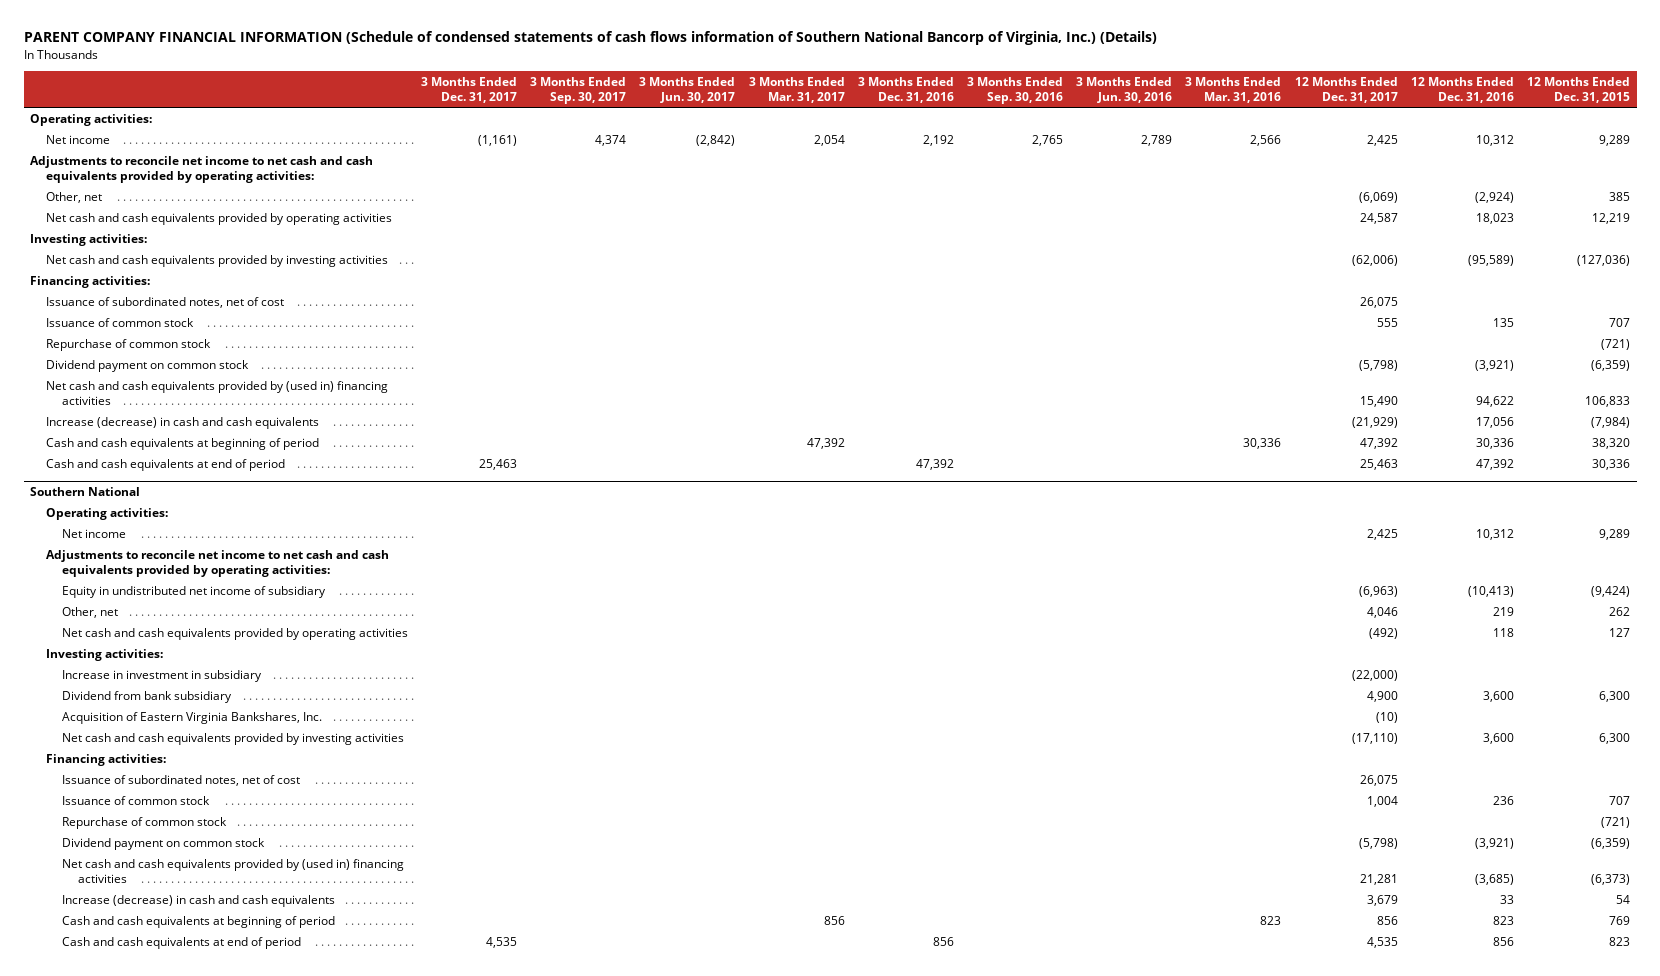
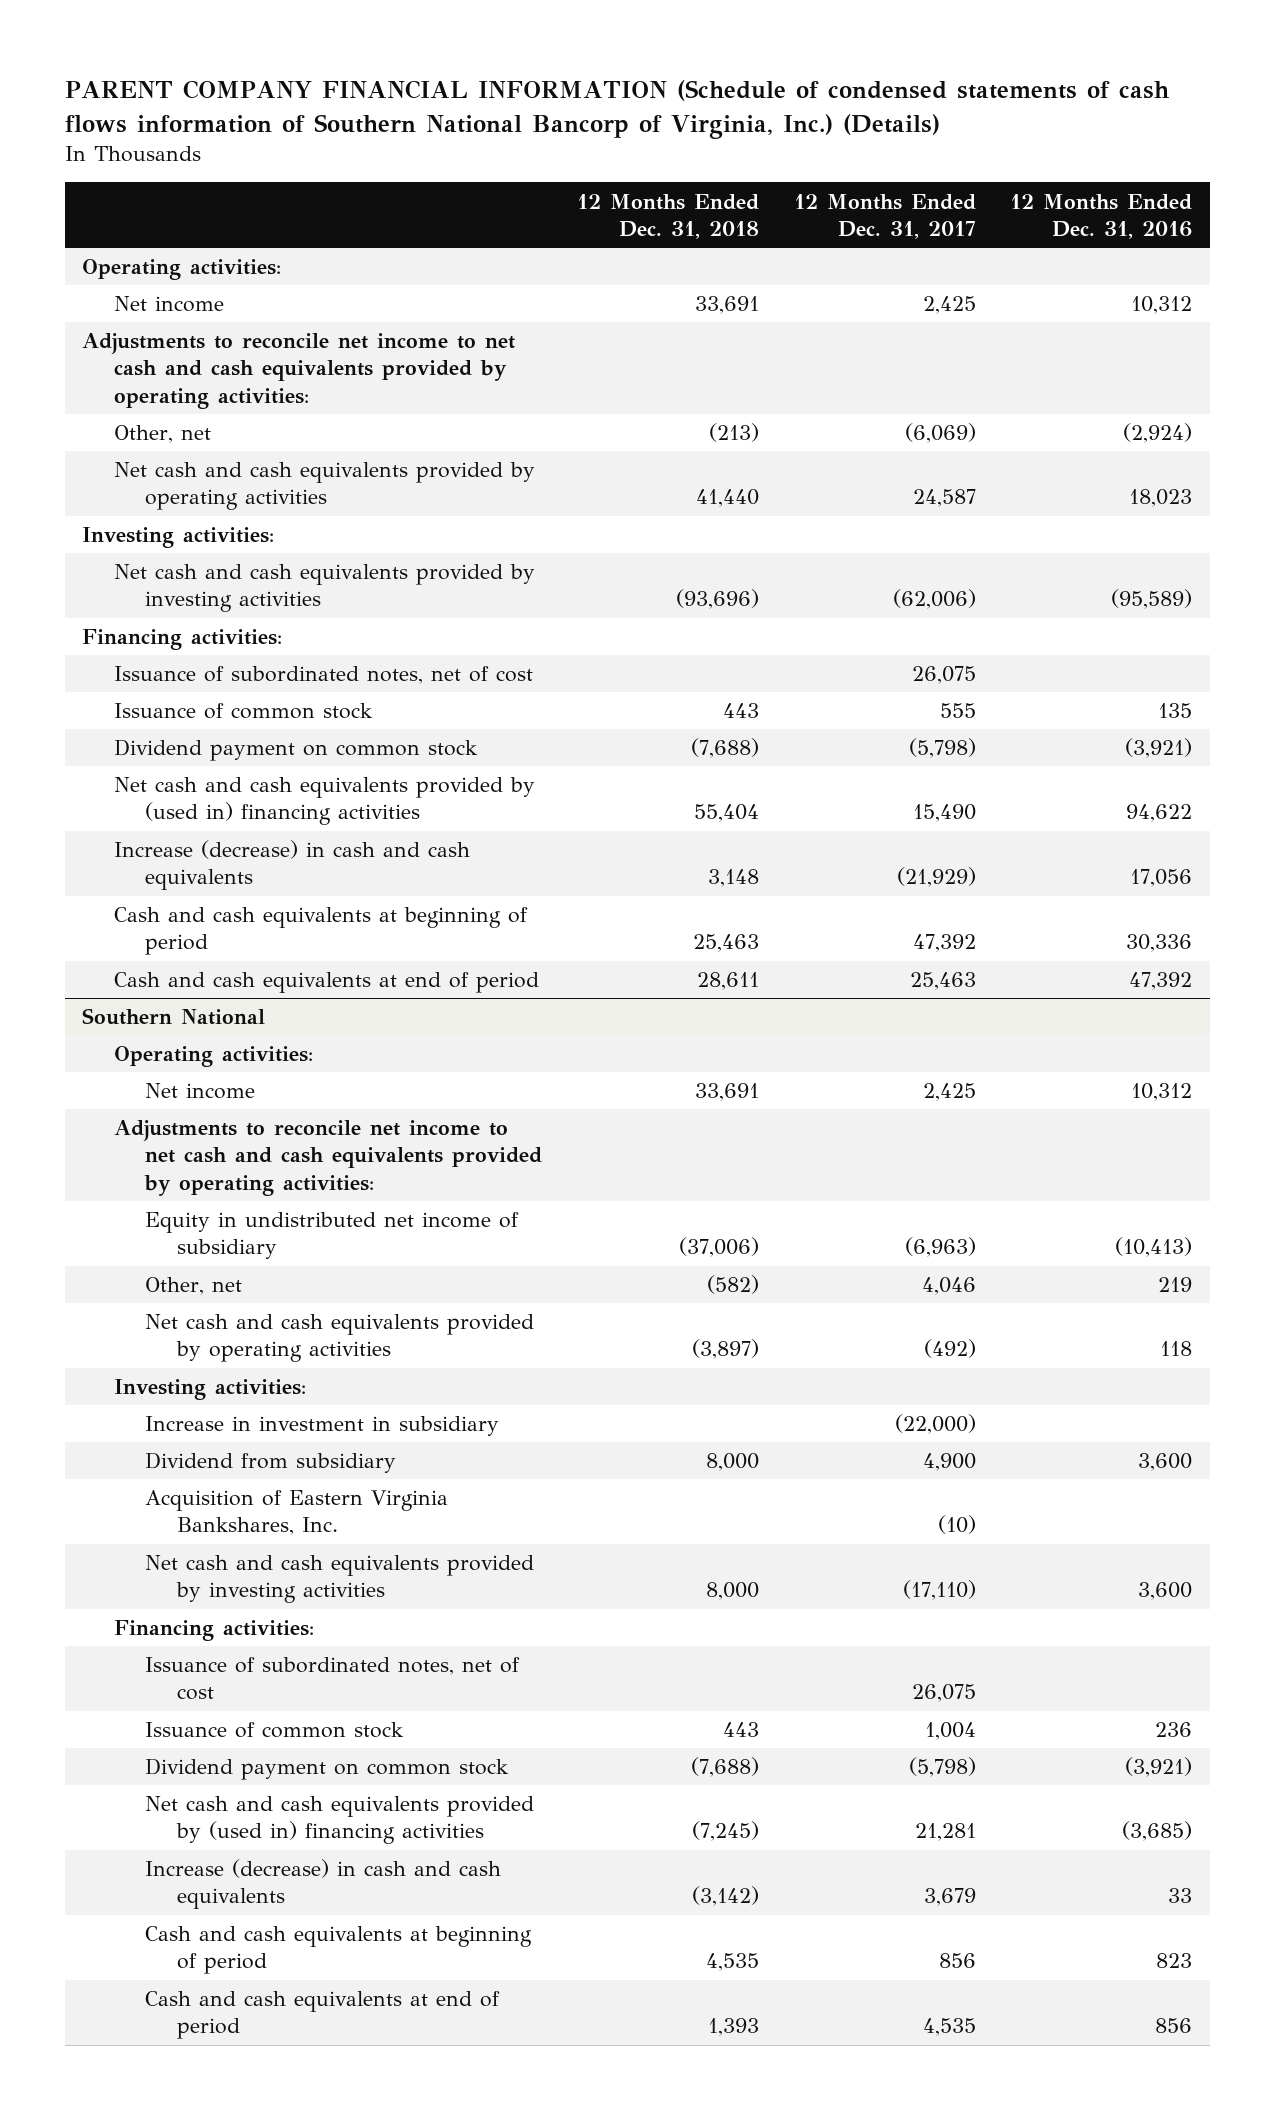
[421,76,518,104] 3 Months Ended Dec. 31, 2017 -> none
[530,76,627,105] 3 Months Ended Sep. 30, 2017 -> none
[639,76,736,104] 3 Months Ended Jun. 30, 2017 -> none
[748,76,845,104] 3 Months Ended Mar. 31, 2017 -> none
[857,76,954,104] 3 Months Ended Dec. 31, 2016 -> none
[967,76,1064,105] 3 Months Ended Sep. 30, 2016 -> none
[1076,76,1173,104] 3 Months Ended Jun. 30, 2016 -> none
[1185,76,1282,104] 3 Months Ended Mar. 31, 2016 -> none
[1527,76,1631,104] 12 Months Ended Dec. 31, 2015 -> none
none -> [576,193,759,239] 12 Months Ended Dec. 31, 2018
[46,338,212,351] Repurchase of common stock -> none
[61,690,232,703] Dividend from bank subsidiary -> [145,1452,397,1474] Dividend from subsidiary
[61,816,227,829] Repurchase of common stock -> none

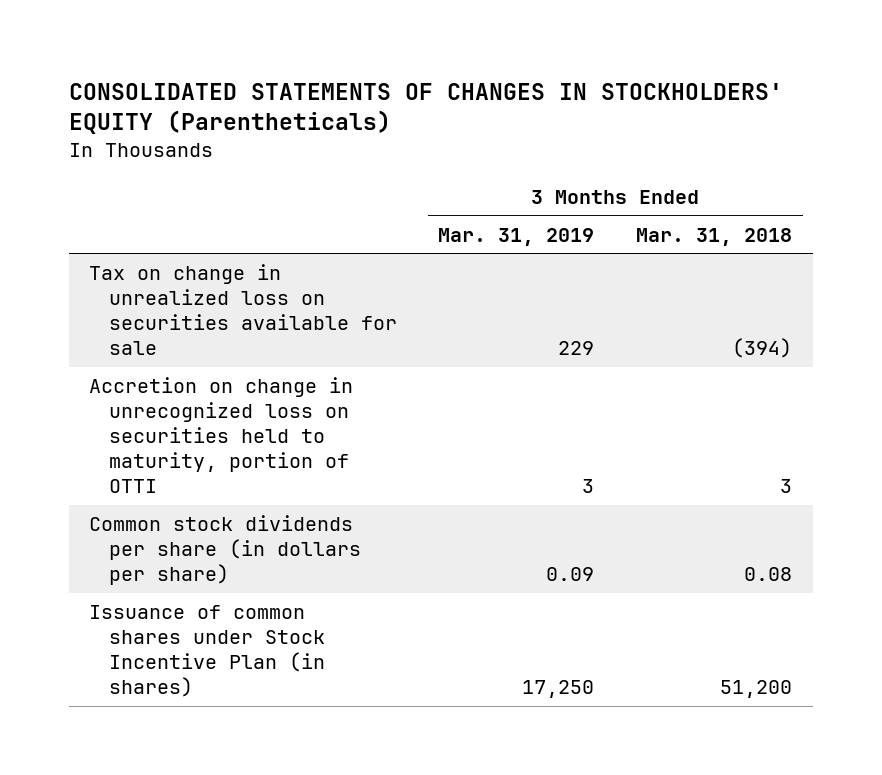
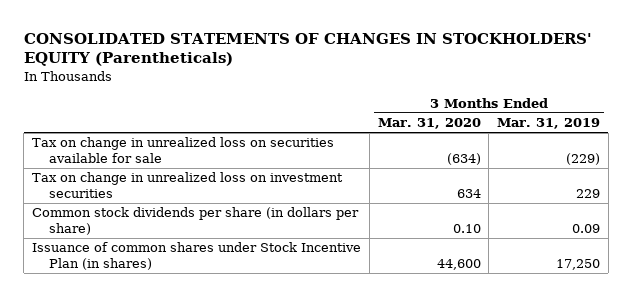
[636,227,793,246] Mar. 31, 2018 -> none
none -> [377,118,481,130] Mar. 31, 2020
[89,377,354,494] Accretion on change in unrecognized loss on securities held to maturity, portion of OTTI -> none
[558,341,595,356] 229 -> [566,153,601,166] (229)
none -> [32,172,344,199] Tax on change in unrealized loss on investment securities

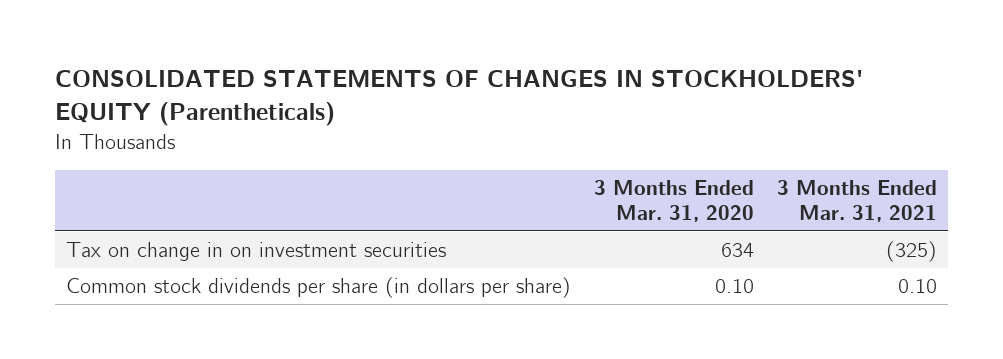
[497,118,601,130] Mar. 31, 2019 -> none
none -> [776,180,937,223] 3 Months Ended Mar. 31, 2021
[32,137,335,164] Tax on change in unrealized loss on securities available for sale -> none
[32,172,344,199] Tax on change in unrealized loss on investment securities -> [66,242,447,262] Tax on change in on investment securities
[32,242,362,271] Issuance of common shares under Stock Incentive Plan (in shares) -> none

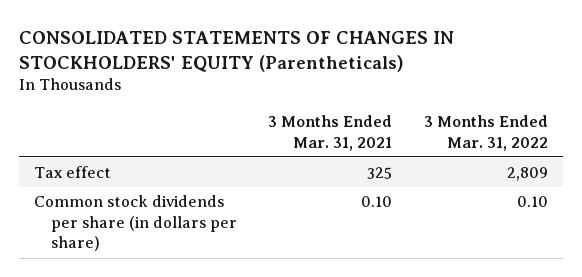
[593,180,754,223] 3 Months Ended Mar. 31, 2020 -> none
none -> [423,114,548,151] 3 Months Ended Mar. 31, 2022
[66,242,447,262] Tax on change in on investment securities -> none
none -> [34,166,112,179] Tax effect

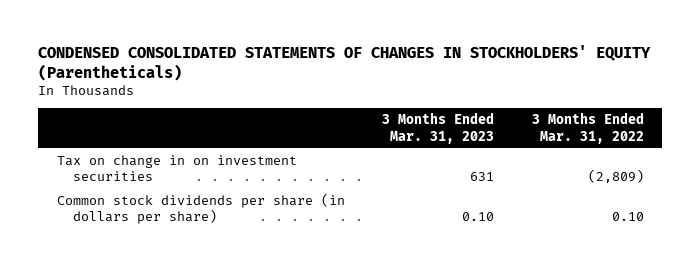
[18,30,454,72] CONSOLIDATED STATEMENTS OF CHANGES IN STOCKHOLDERS' EQUITY (Parentheticals) -> [37,44,651,81] CONDENSED CONSOLIDATED STATEMENTS OF CHANGES IN STOCKHOLDERS' EQUITY (Parentheticals)
[268,114,393,151] 3 Months Ended Mar. 31, 2021 -> none
none -> [382,112,495,144] 3 Months Ended Mar. 31, 2023
[34,166,112,179] Tax effect -> none
none -> [56,155,297,182] Tax on change in on investment securities

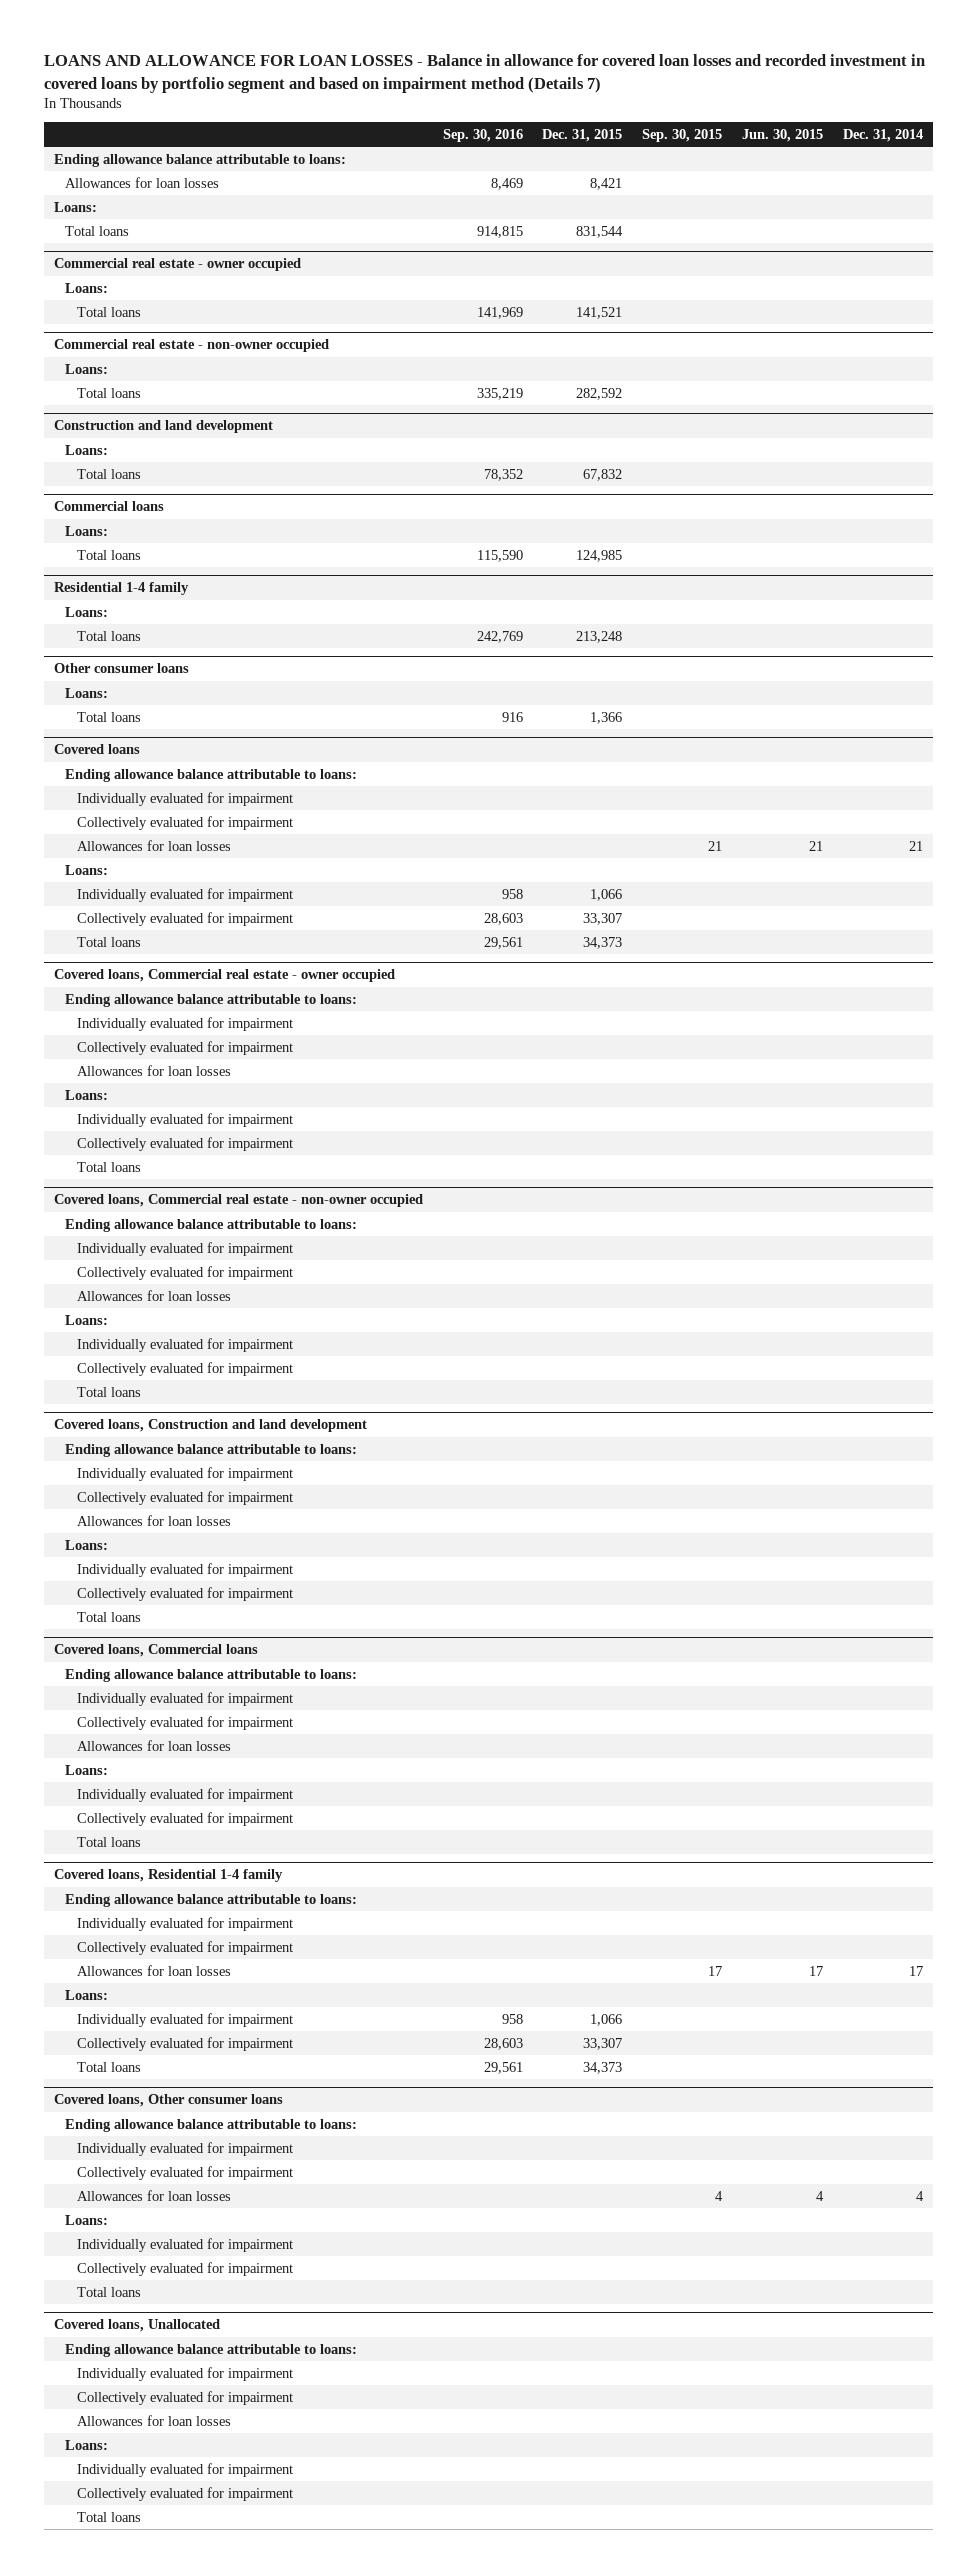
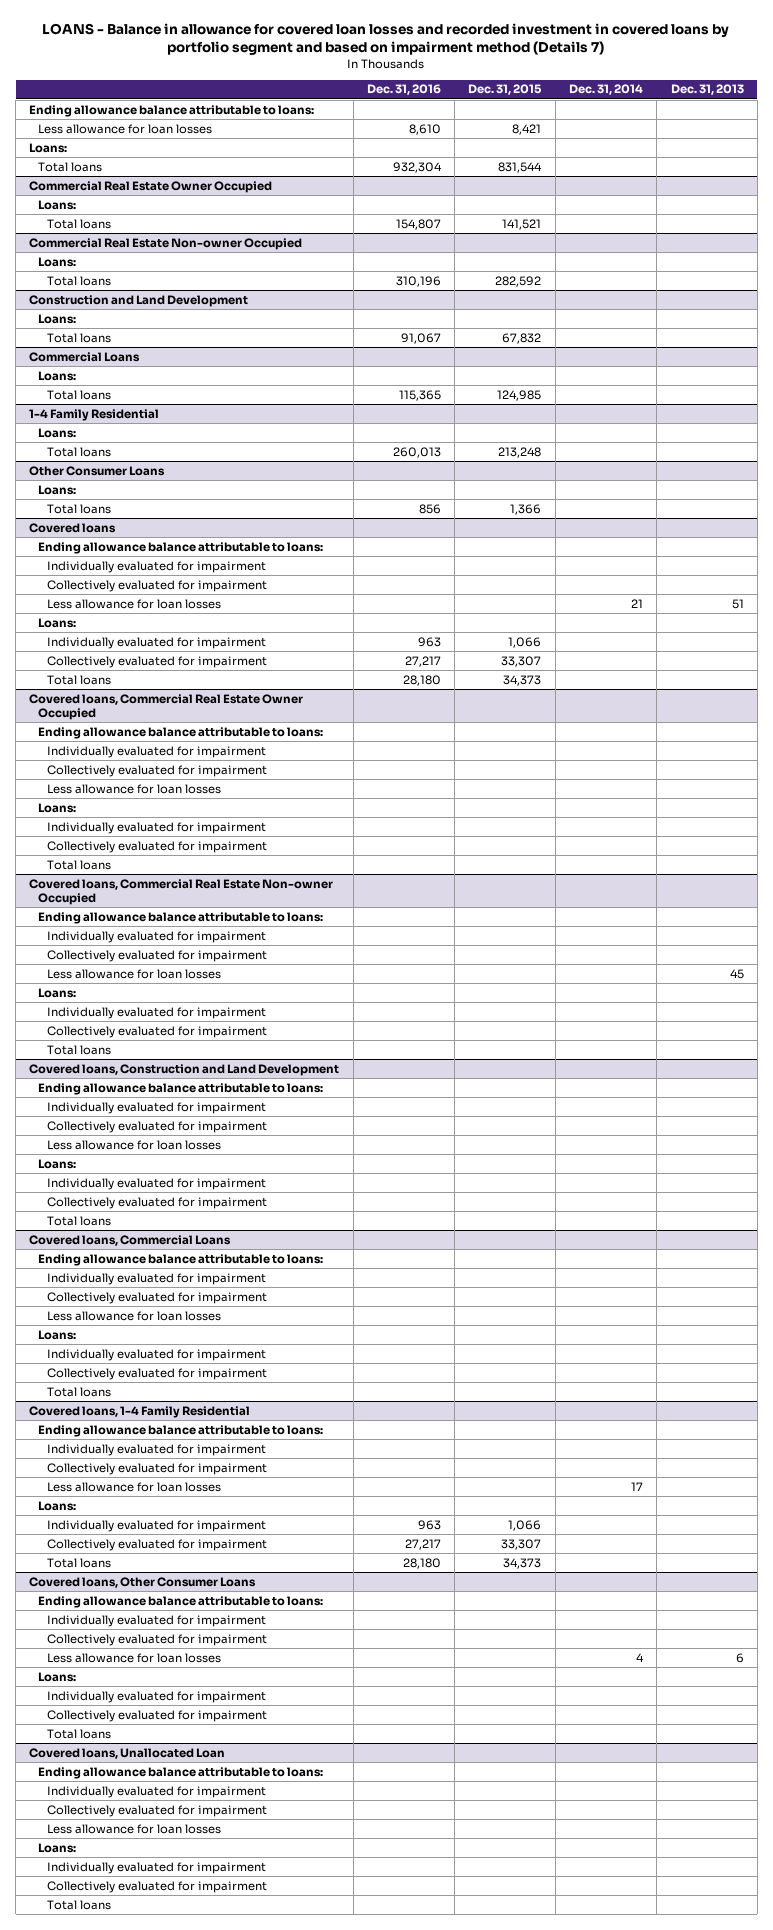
[43,54,925,93] LOANS AND ALLOWANCE FOR LOAN LOSSES - Balance in allowance for covered loan losses and recorded investment in covered loans by portfolio segment and based on impairment method (Details 7) -> [42,22,730,56] LOANS - Balance in allowance for covered loan losses and recorded investment in covered loans by portfolio segment and based on impairment method (Details 7)
[442,129,523,143] Sep. 30, 2016 -> none
[642,129,723,143] Sep. 30, 2015 -> none
[741,129,823,143] Jun. 30, 2015 -> none
none -> [366,84,441,96] Dec. 31, 2016
none -> [670,84,744,96] Dec. 31, 2013
[65,176,220,188] Allowances for loan losses -> [37,123,212,134] Less allowance for loan losses
[53,258,301,272] Commercial real estate - owner occupied -> [29,180,273,193] Commercial Real Estate Owner Occupied
[53,339,329,353] Commercial real estate - non-owner occupied -> [29,237,303,250] Commercial Real Estate Non-owner Occupied
[53,420,273,434] Construction and land development -> [29,294,249,307] Construction and Land Development
[53,501,164,512] Commercial loans -> [29,351,141,362] Commercial Loans
[53,582,189,596] Residential 1-4 family -> [29,408,160,421] 1-4 Family Residential
[53,663,189,674] Other consumer loans -> [29,465,166,476] Other Consumer Loans
[77,839,232,851] Allowances for loan losses -> [46,598,221,609] Less allowance for loan losses
[53,969,395,983] Covered loans, Commercial real estate - owner occupied -> [29,693,304,720] Covered loans, Commercial Real Estate Owner Occupied
[77,1064,232,1076] Allowances for loan losses -> [46,783,221,794] Less allowance for loan losses
[53,1194,423,1208] Covered loans, Commercial real estate - non-owner occupied -> [29,878,334,905] Covered loans, Commercial Real Estate Non-owner Occupied
[77,1289,232,1301] Allowances for loan losses -> [46,968,221,979] Less allowance for loan losses
[53,1419,367,1433] Covered loans, Construction and land development -> [29,1063,340,1076] Covered loans, Construction and Land Development
[77,1514,232,1526] Allowances for loan losses -> [46,1139,221,1150] Less allowance for loan losses
[53,1644,258,1658] Covered loans, Commercial loans -> [29,1234,232,1246] Covered loans, Commercial Loans
[77,1739,232,1751] Allowances for loan losses -> [46,1310,221,1321] Less allowance for loan losses
[53,1869,283,1883] Covered loans, Residential 1-4 family -> [29,1405,251,1418] Covered loans, 1-4 Family Residential
[77,1964,232,1976] Allowances for loan losses -> [46,1481,221,1492] Less allowance for loan losses
[53,2094,283,2108] Covered loans, Other consumer loans -> [29,1576,257,1588] Covered loans, Other Consumer Loans
[77,2189,232,2201] Allowances for loan losses -> [46,1652,221,1663] Less allowance for loan losses
[53,2319,220,2333] Covered loans, Unallocated -> [29,1747,226,1759] Covered loans, Unallocated Loan
[77,2414,232,2426] Allowances for loan losses -> [46,1823,221,1834] Less allowance for loan losses

